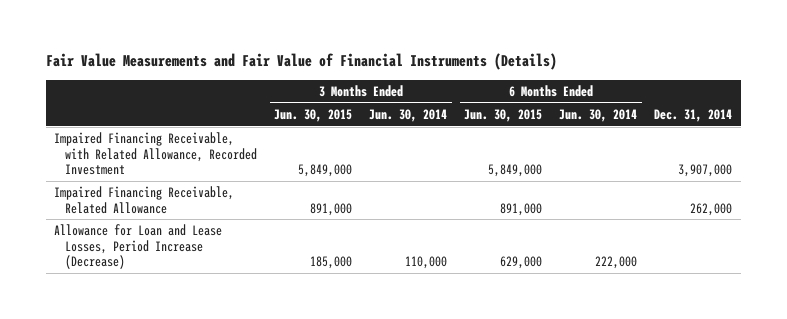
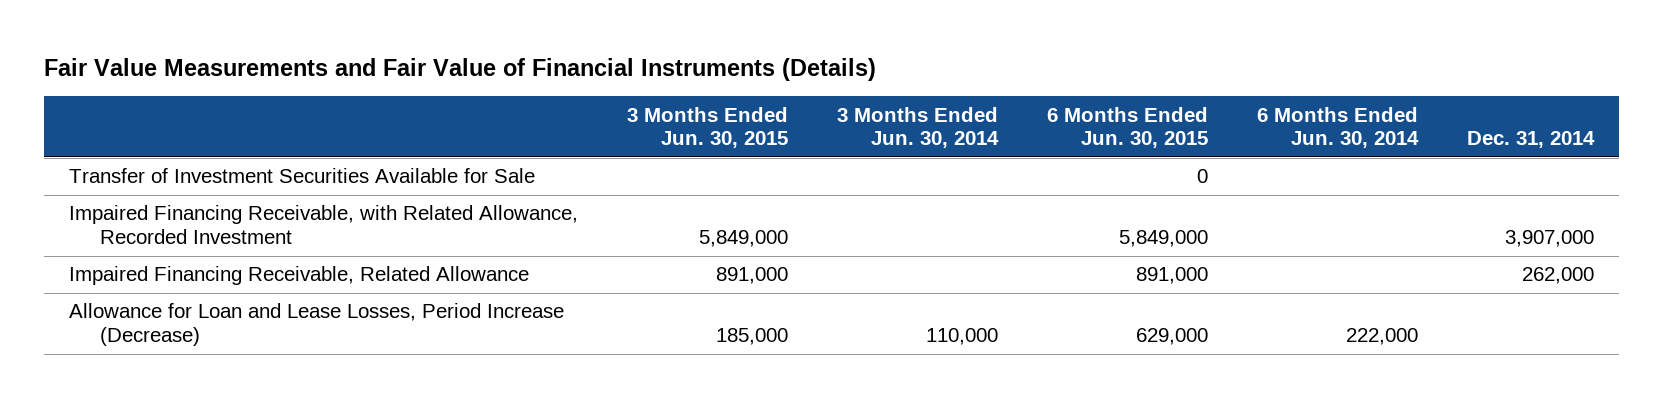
none -> [68,168,535,184] Transfer of Investment Securities Available for Sale

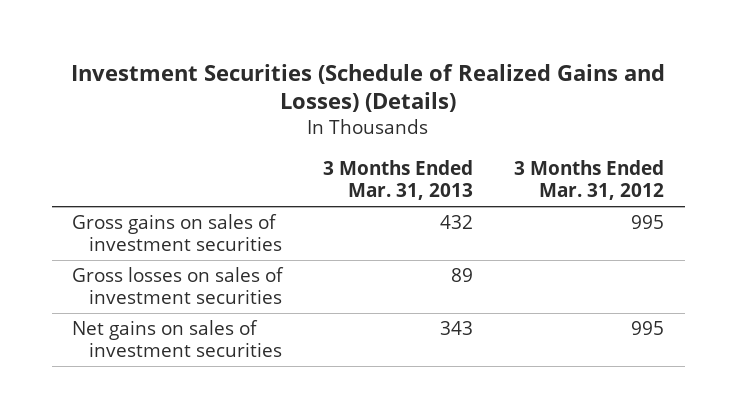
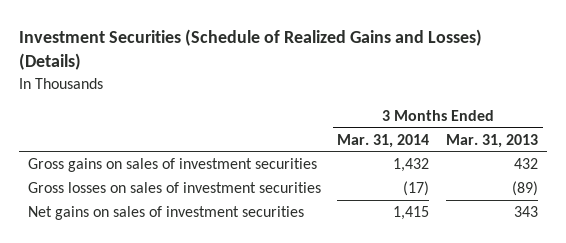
[514,159,665,201] 3 Months Ended Mar. 31, 2012 -> none
none -> [337,133,430,148] Mar. 31, 2014
[451,268,474,283] 89 -> [512,180,539,196] (89)

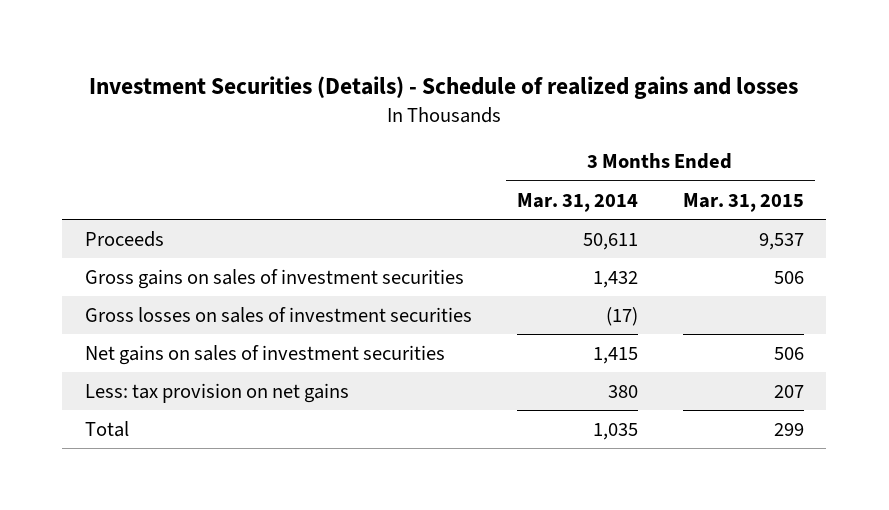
[19,29,483,71] Investment Securities (Schedule of Realized Gains and Losses) (Details) -> [89,76,799,100] Investment Securities (Details) - Schedule of realized gains and losses
[446,133,539,148] Mar. 31, 2013 -> none
none -> [682,192,804,212] Mar. 31, 2015
none -> [84,230,164,247] Proceeds
none -> [84,382,349,403] Less: tax provision on net gains
none -> [84,420,129,437] Total

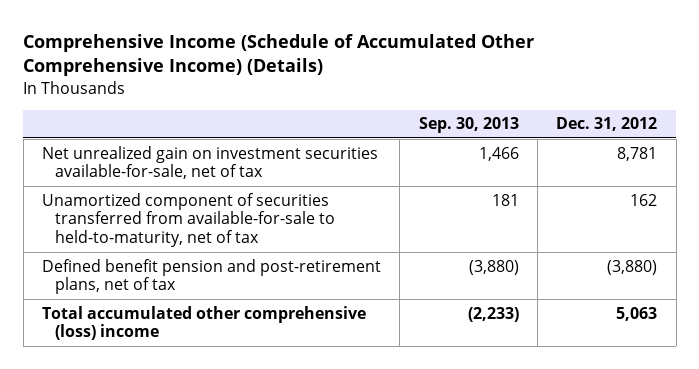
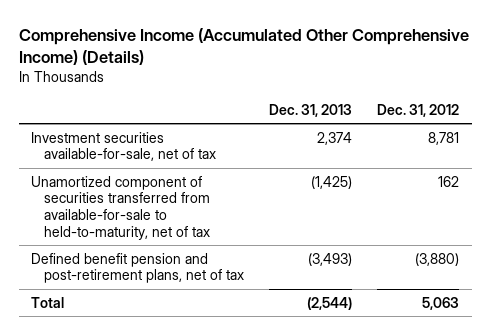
[23,33,535,77] Comprehensive Income (Schedule of Accumulated Other Comprehensive Income) (Details) -> [18,27,469,65] Comprehensive Income (Accumulated Other Comprehensive Income) (Details)
[418,117,519,134] Sep. 30, 2013 -> none
none -> [268,103,352,117] Dec. 31, 2013
[42,145,379,180] Net unrealized gain on investment securities available-for-sale, net of tax -> [31,131,216,162] Investment securities available-for-sale, net of tax
[42,305,367,341] Total accumulated other comprehensive (loss) income -> [31,296,65,308] Total

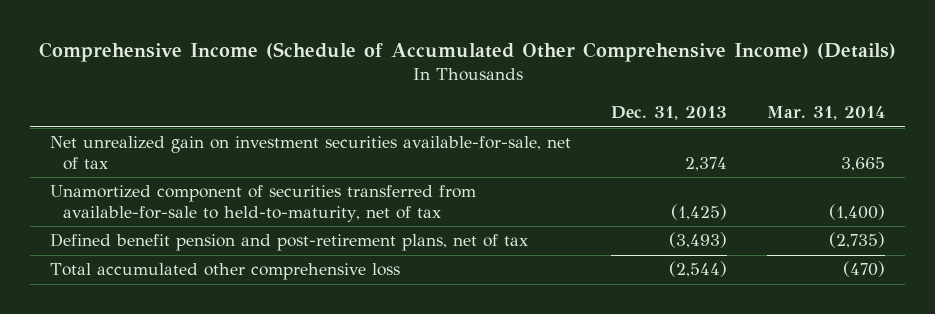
[18,27,469,65] Comprehensive Income (Accumulated Other Comprehensive Income) (Details) -> [38,42,896,63] Comprehensive Income (Schedule of Accumulated Other Comprehensive Income) (Details)
[377,103,460,117] Dec. 31, 2012 -> none
none -> [767,106,886,121] Mar. 31, 2014
[31,131,216,162] Investment securities available-for-sale, net of tax -> [50,136,572,170] Net unrealized gain on investment securities available-for-sale, net of tax
[31,296,65,308] Total -> [50,263,401,281] Total accumulated other comprehensive loss

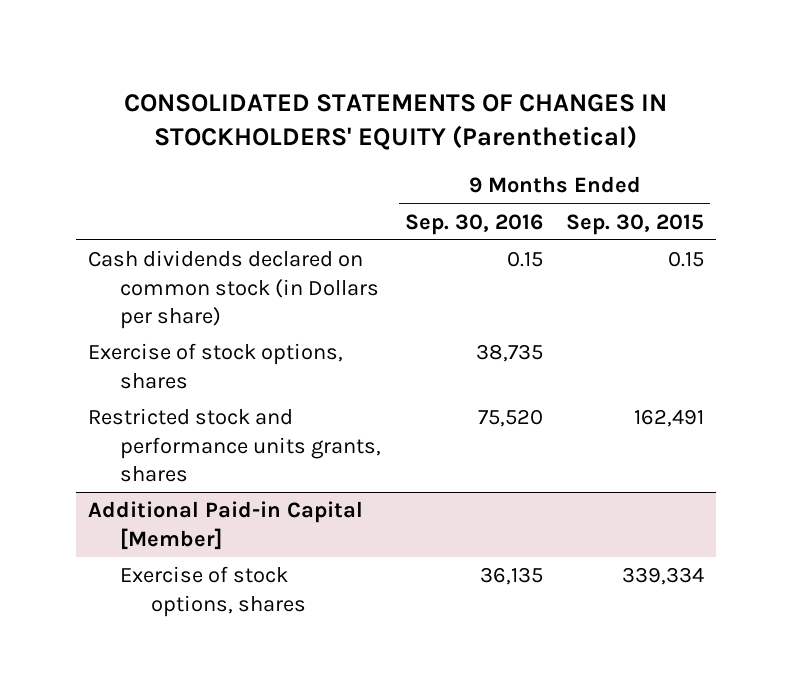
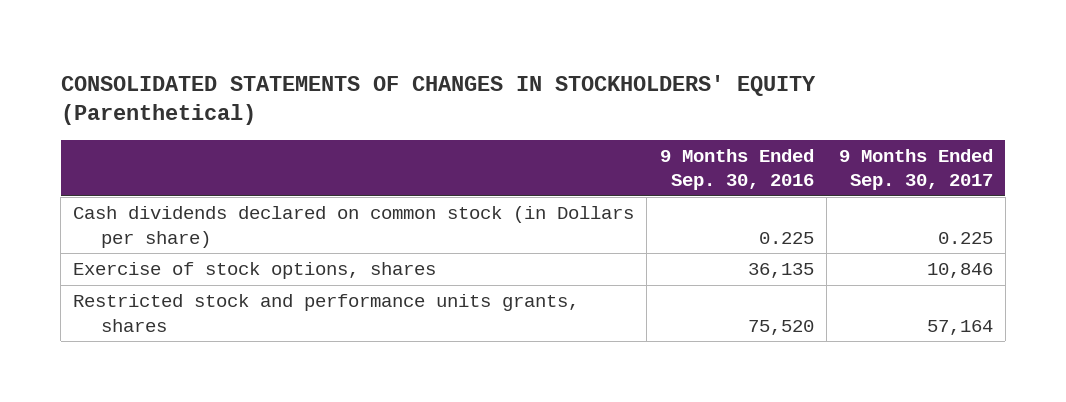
[566,213,705,235] Sep. 30, 2015 -> none
none -> [838,148,993,191] 9 Months Ended Sep. 30, 2017
[88,343,344,389] Exercise of stock options, shares -> none
[88,501,364,550] Additional Paid-in Capital [Member] -> none
[506,251,543,268] 0.15 -> [758,231,814,244] 0.225
[88,408,381,482] Restricted stock and performance units grants, shares -> [73,294,580,332] Restricted stock and performance units grants, shares

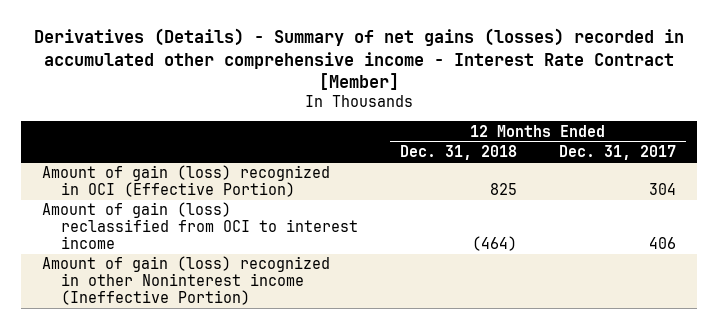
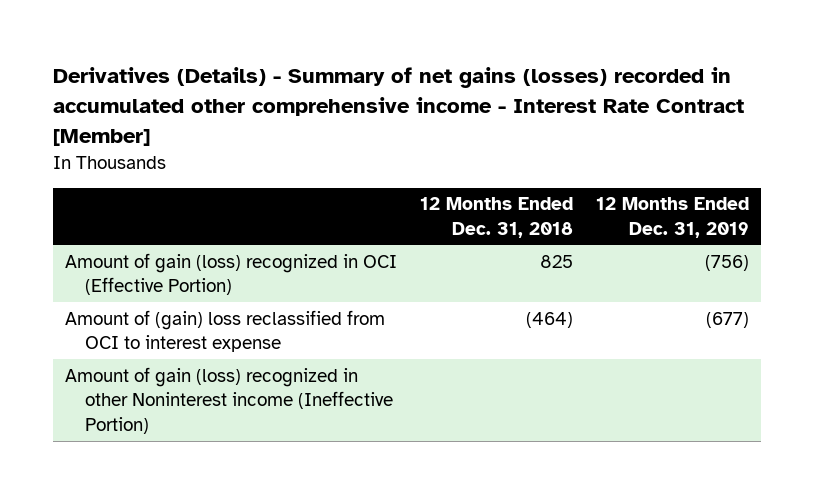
[558,145,676,161] Dec. 31, 2017 -> none
none -> [596,197,750,238] 12 Months Ended Dec. 31, 2019
[42,202,359,250] Amount of gain (loss) reclassified from OCI to interest income -> [64,309,385,353] Amount of (gain) loss reclassified from OCI to interest expense

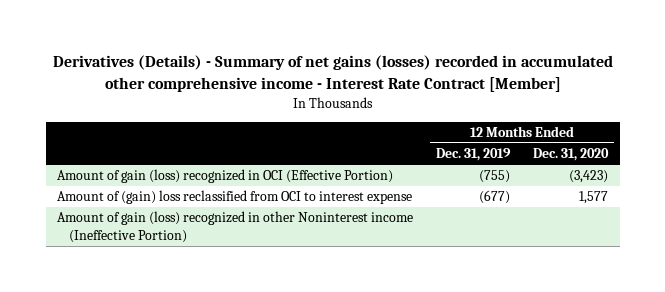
[420,197,574,238] 12 Months Ended Dec. 31, 2018 -> none
none -> [533,148,610,162] Dec. 31, 2020
[705,254,750,271] (756) -> [479,170,511,184] (755)

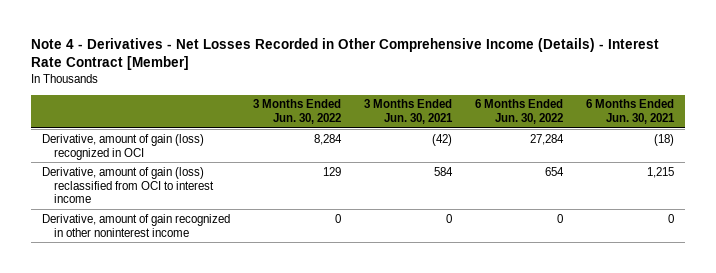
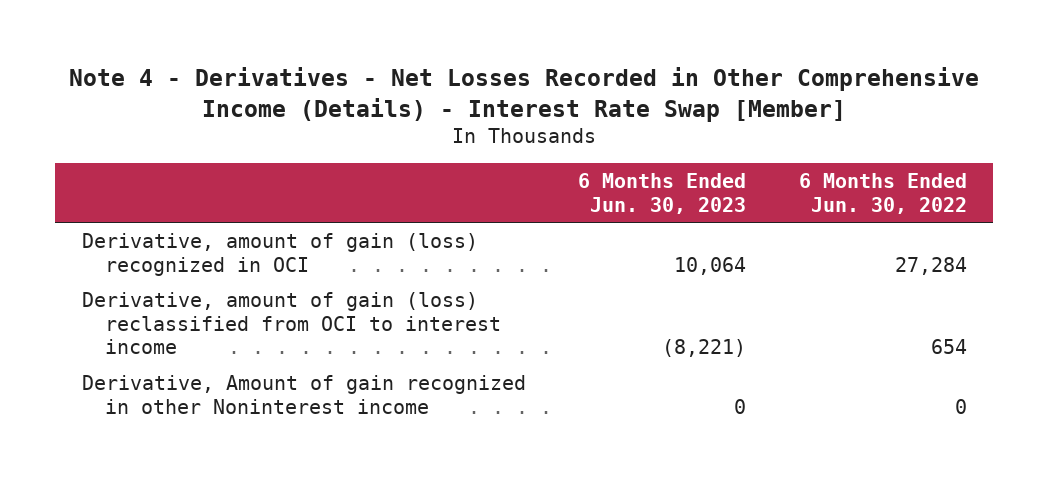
[30,37,659,71] Note 4 - Derivatives - Net Losses Recorded in Other Comprehensive Income (Details) - Interest Rate Contract [Member] -> [69,67,980,122] Note 4 - Derivatives - Net Losses Recorded in Other Comprehensive Income (Details) - Interest Rate Swap [Member]
[253,99,342,125] 3 Months Ended Jun. 30, 2022 -> none
[363,99,453,125] 3 Months Ended Jun. 30, 2021 -> none
[585,99,675,125] 6 Months Ended Jun. 30, 2021 -> none
none -> [578,172,747,214] 6 Months Ended Jun. 30, 2023
[42,213,231,237] Derivative, amount of gain recognized in other noninterest income -> [81,374,526,414] Derivative, Amount of gain recognized in other Noninterest income

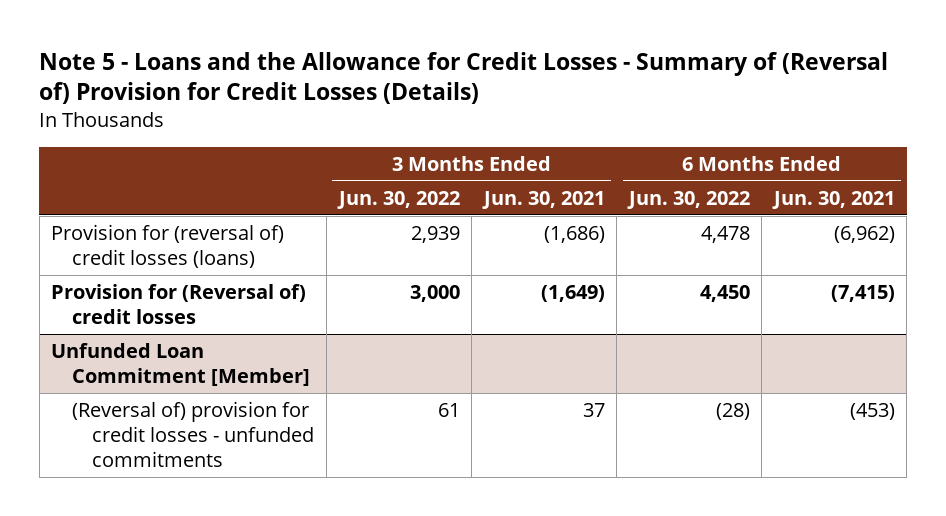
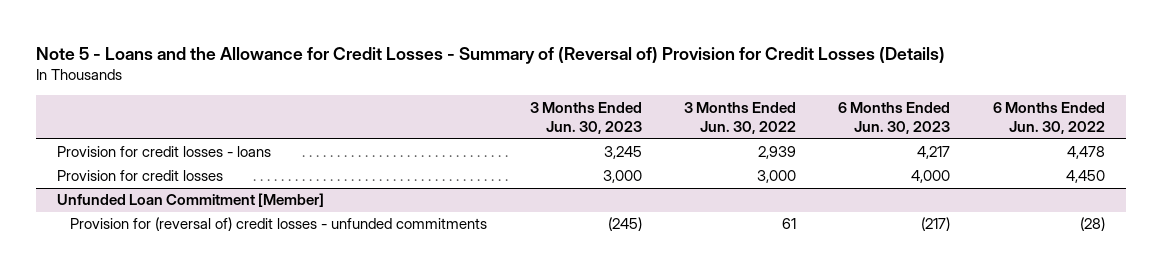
[481,190,605,209] Jun. 30, 2021 -> none
[771,190,895,209] Jun. 30, 2021 -> none
none -> [529,101,642,135] 3 Months Ended Jun. 30, 2023
none -> [838,101,951,135] 6 Months Ended Jun. 30, 2023
[51,224,285,268] Provision for (reversal of) credit losses (loans) -> [57,146,272,158] Provision for credit losses - loans
[51,284,307,324] Provision for (Reversal of) credit losses -> [57,170,224,182] Provision for credit losses
[71,401,315,467] (Reversal of) provision for credit losses - unfunded commitments -> [70,217,488,232] Provision for (reversal of) credit losses - unfunded commitments

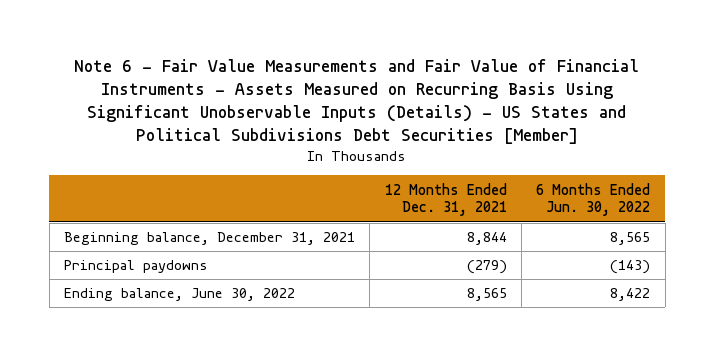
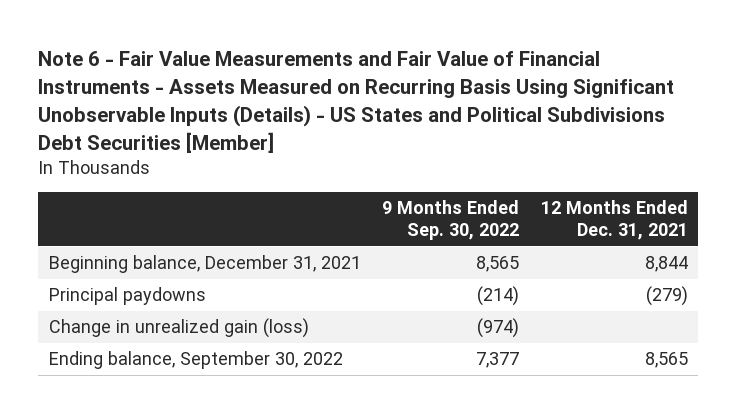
[536,182,651,217] 6 Months Ended Jun. 30, 2022 -> none
none -> [382,200,520,240] 9 Months Ended Sep. 30, 2022
none -> [48,318,309,339] Change in unrealized gain (loss)
[63,288,295,302] Ending balance, June 30, 2022 -> [48,351,343,370] Ending balance, September 30, 2022

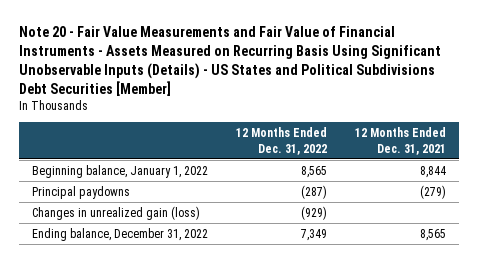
[38,51,675,153] Note 6 - Fair Value Measurements and Fair Value of Financial Instruments - Assets Measured on Recurring Basis Using Significant Unobservable Inputs (Details) - US States and Political Subdivisions Debt Securities [Member] -> [18,26,441,96] Note 20 - Fair Value Measurements and Fair Value of Financial Instruments - Assets Measured on Recurring Basis Using Significant Unobservable Inputs (Details) - US States and Political Subdivisions Debt Securities [Member]
[382,200,520,240] 9 Months Ended Sep. 30, 2022 -> none
none -> [236,127,328,155] 12 Months Ended Dec. 31, 2022
[48,255,361,274] Beginning balance, December 31, 2021 -> [32,164,209,178] Beginning balance, January 1, 2022
[48,318,309,339] Change in unrealized gain (loss) -> [32,205,201,220] Changes in unrealized gain (loss)
[48,351,343,370] Ending balance, September 30, 2022 -> [32,227,209,241] Ending balance, December 31, 2022

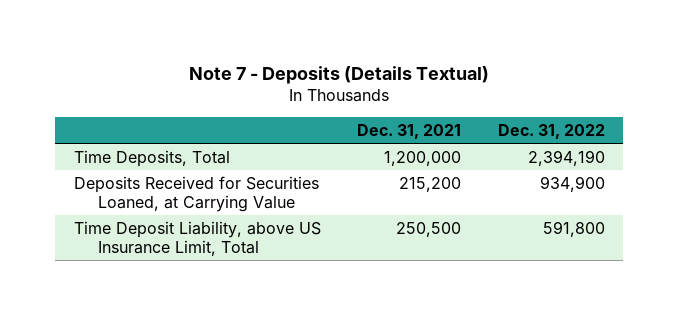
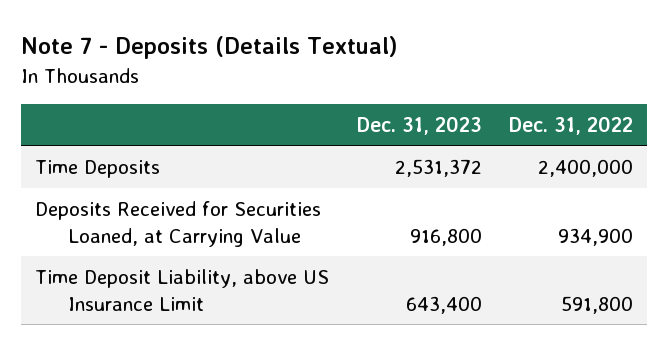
[357,124,462,140] Dec. 31, 2021 -> none
none -> [356,115,482,135] Dec. 31, 2023
[73,149,230,167] Time Deposits, Total -> [35,160,161,179] Time Deposits
[527,149,605,166] 2,394,190 -> [538,159,634,178] 2,400,000
[73,220,321,257] Time Deposit Liability, above US Insurance Limit, Total -> [35,269,330,311] Time Deposit Liability, above US Insurance Limit

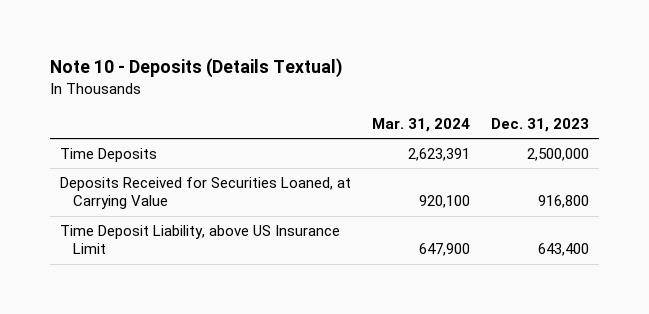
[21,36,399,60] Note 7 - Deposits (Details Textual) -> [49,58,342,79] Note 10 - Deposits (Details Textual)
[509,115,634,135] Dec. 31, 2022 -> none
none -> [372,117,471,132] Mar. 31, 2024
[394,159,482,178] 2,531,372 -> [526,148,589,162] 2,500,000

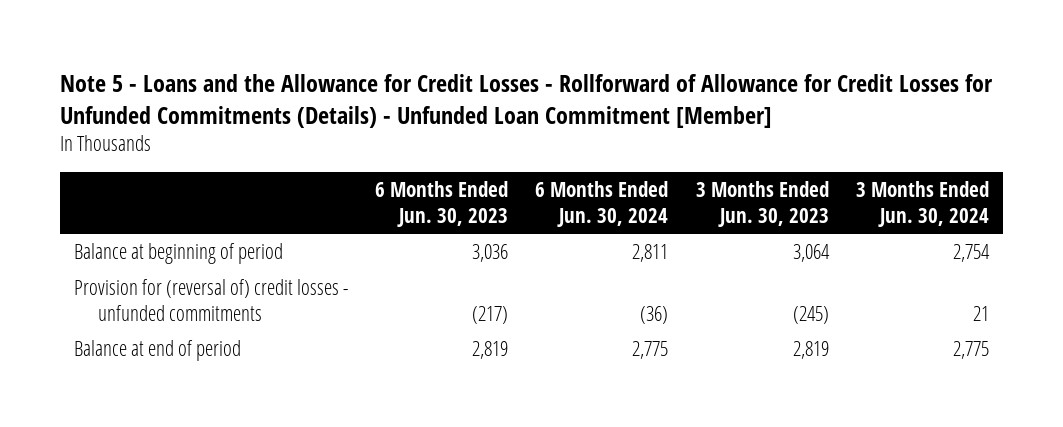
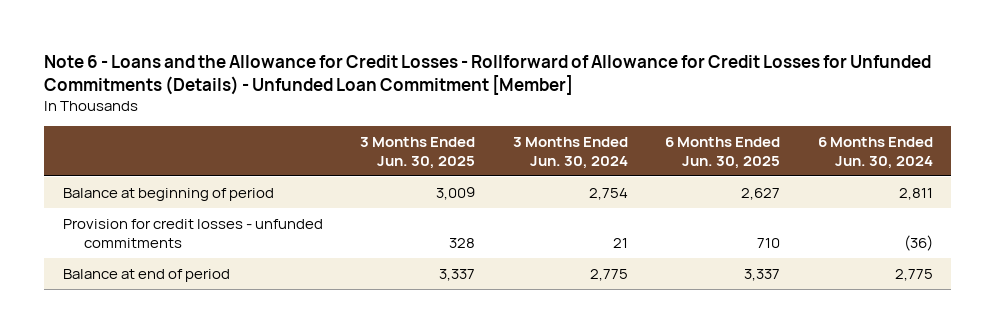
[60,73,994,128] Note 5 - Loans and the Allowance for Credit Losses - Rollforward of Allowance for Credit Losses for Unfunded Commitments (Details) - Unfunded Loan Commitment [Member] -> [44,54,932,95] Note 6 - Loans and the Allowance for Credit Losses - Rollforward of Allowance for Credit Losses for Unfunded Commitments (Details) - Unfunded Loan Commitment [Member]
[374,180,508,227] 6 Months Ended Jun. 30, 2023 -> none
[695,180,829,227] 3 Months Ended Jun. 30, 2023 -> none
none -> [360,136,476,169] 3 Months Ended Jun. 30, 2025
none -> [665,136,781,169] 6 Months Ended Jun. 30, 2025
[73,279,348,322] Provision for (reversal of) credit losses - unfunded commitments -> [63,218,324,248] Provision for credit losses - unfunded commitments

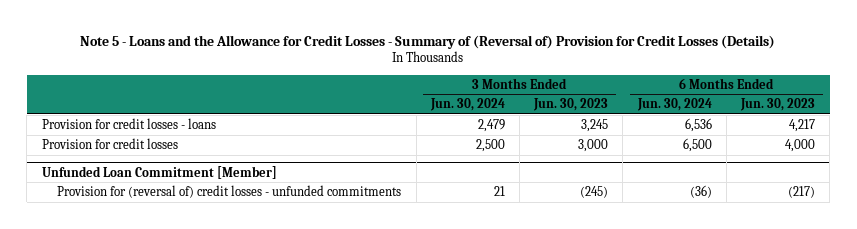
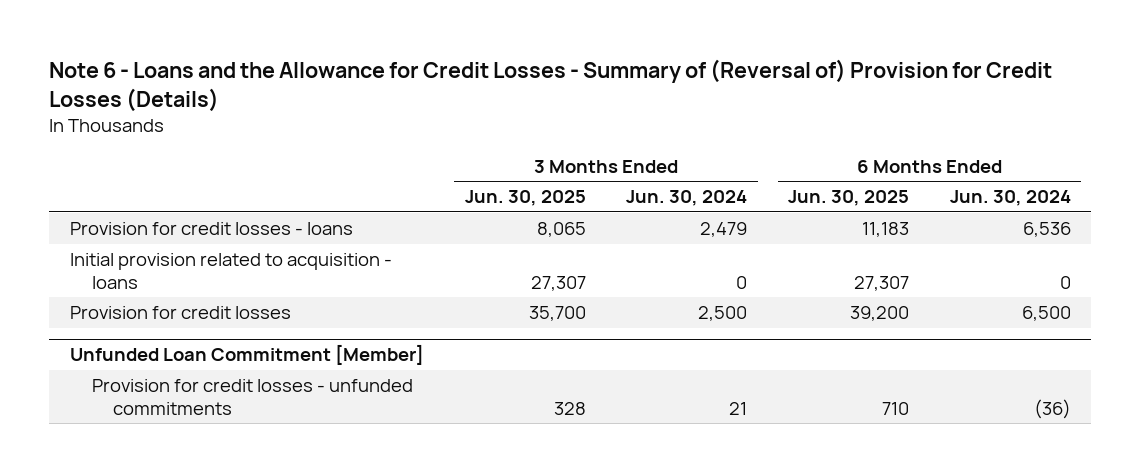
[80,34,776,49] Note 5 - Loans and the Allowance for Credit Losses - Summary of (Reversal of) Provision for Credit Losses (Details) -> [49,59,1053,113] Note 6 - Loans and the Allowance for Credit Losses - Summary of (Reversal of) Provision for Credit Losses (Details)
[533,98,609,112] Jun. 30, 2023 -> none
[740,98,816,112] Jun. 30, 2023 -> none
none -> [464,190,586,207] Jun. 30, 2025
none -> [788,190,910,207] Jun. 30, 2025
none -> [69,253,392,289] Initial provision related to acquisition - loans
[57,184,402,198] Provision for (reversal of) credit losses - unfunded commitments -> [91,379,413,415] Provision for credit losses - unfunded commitments

